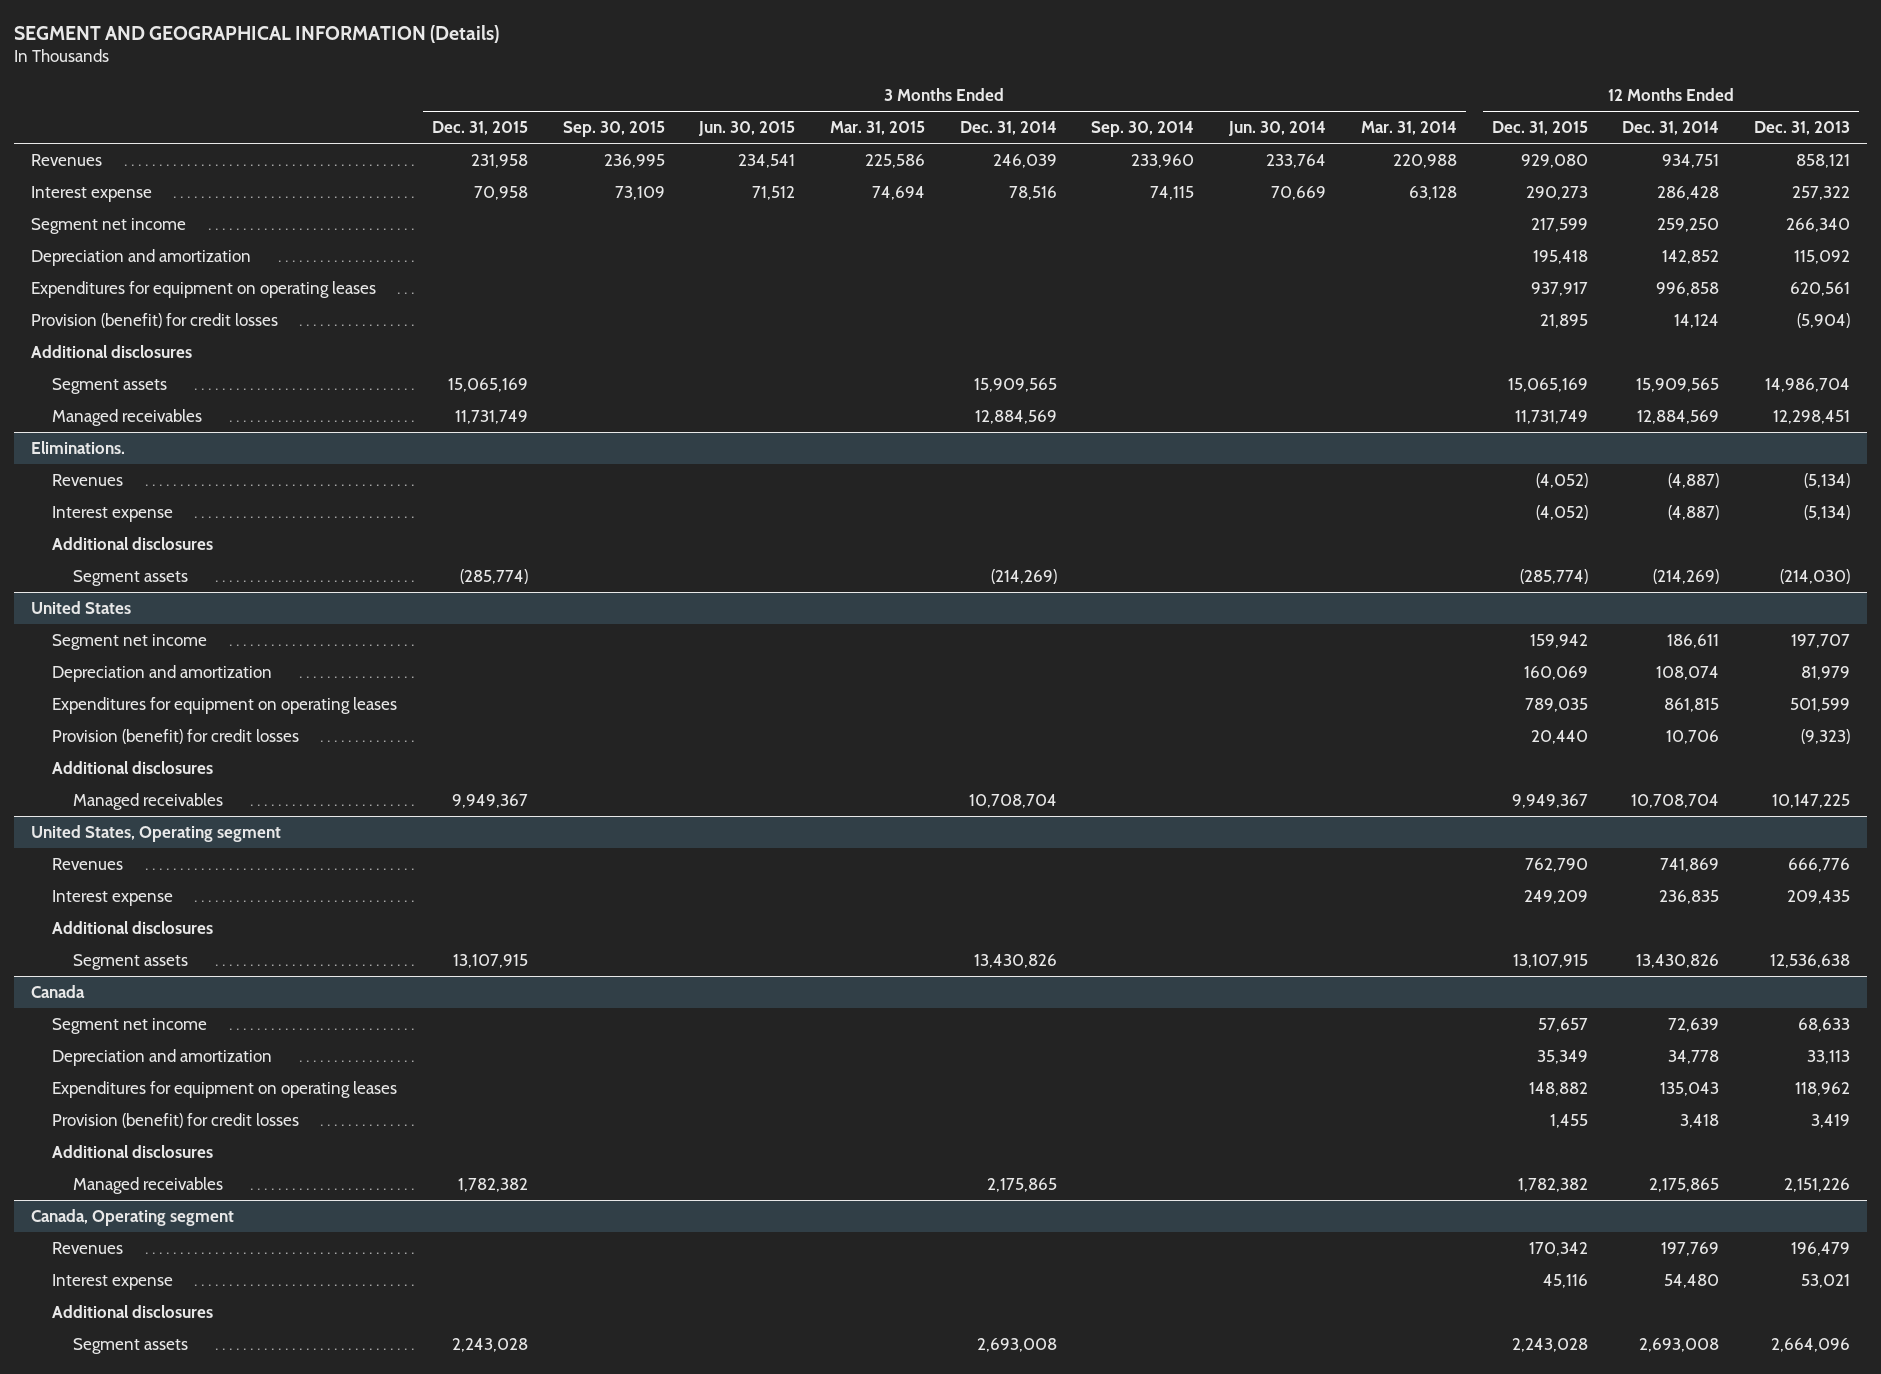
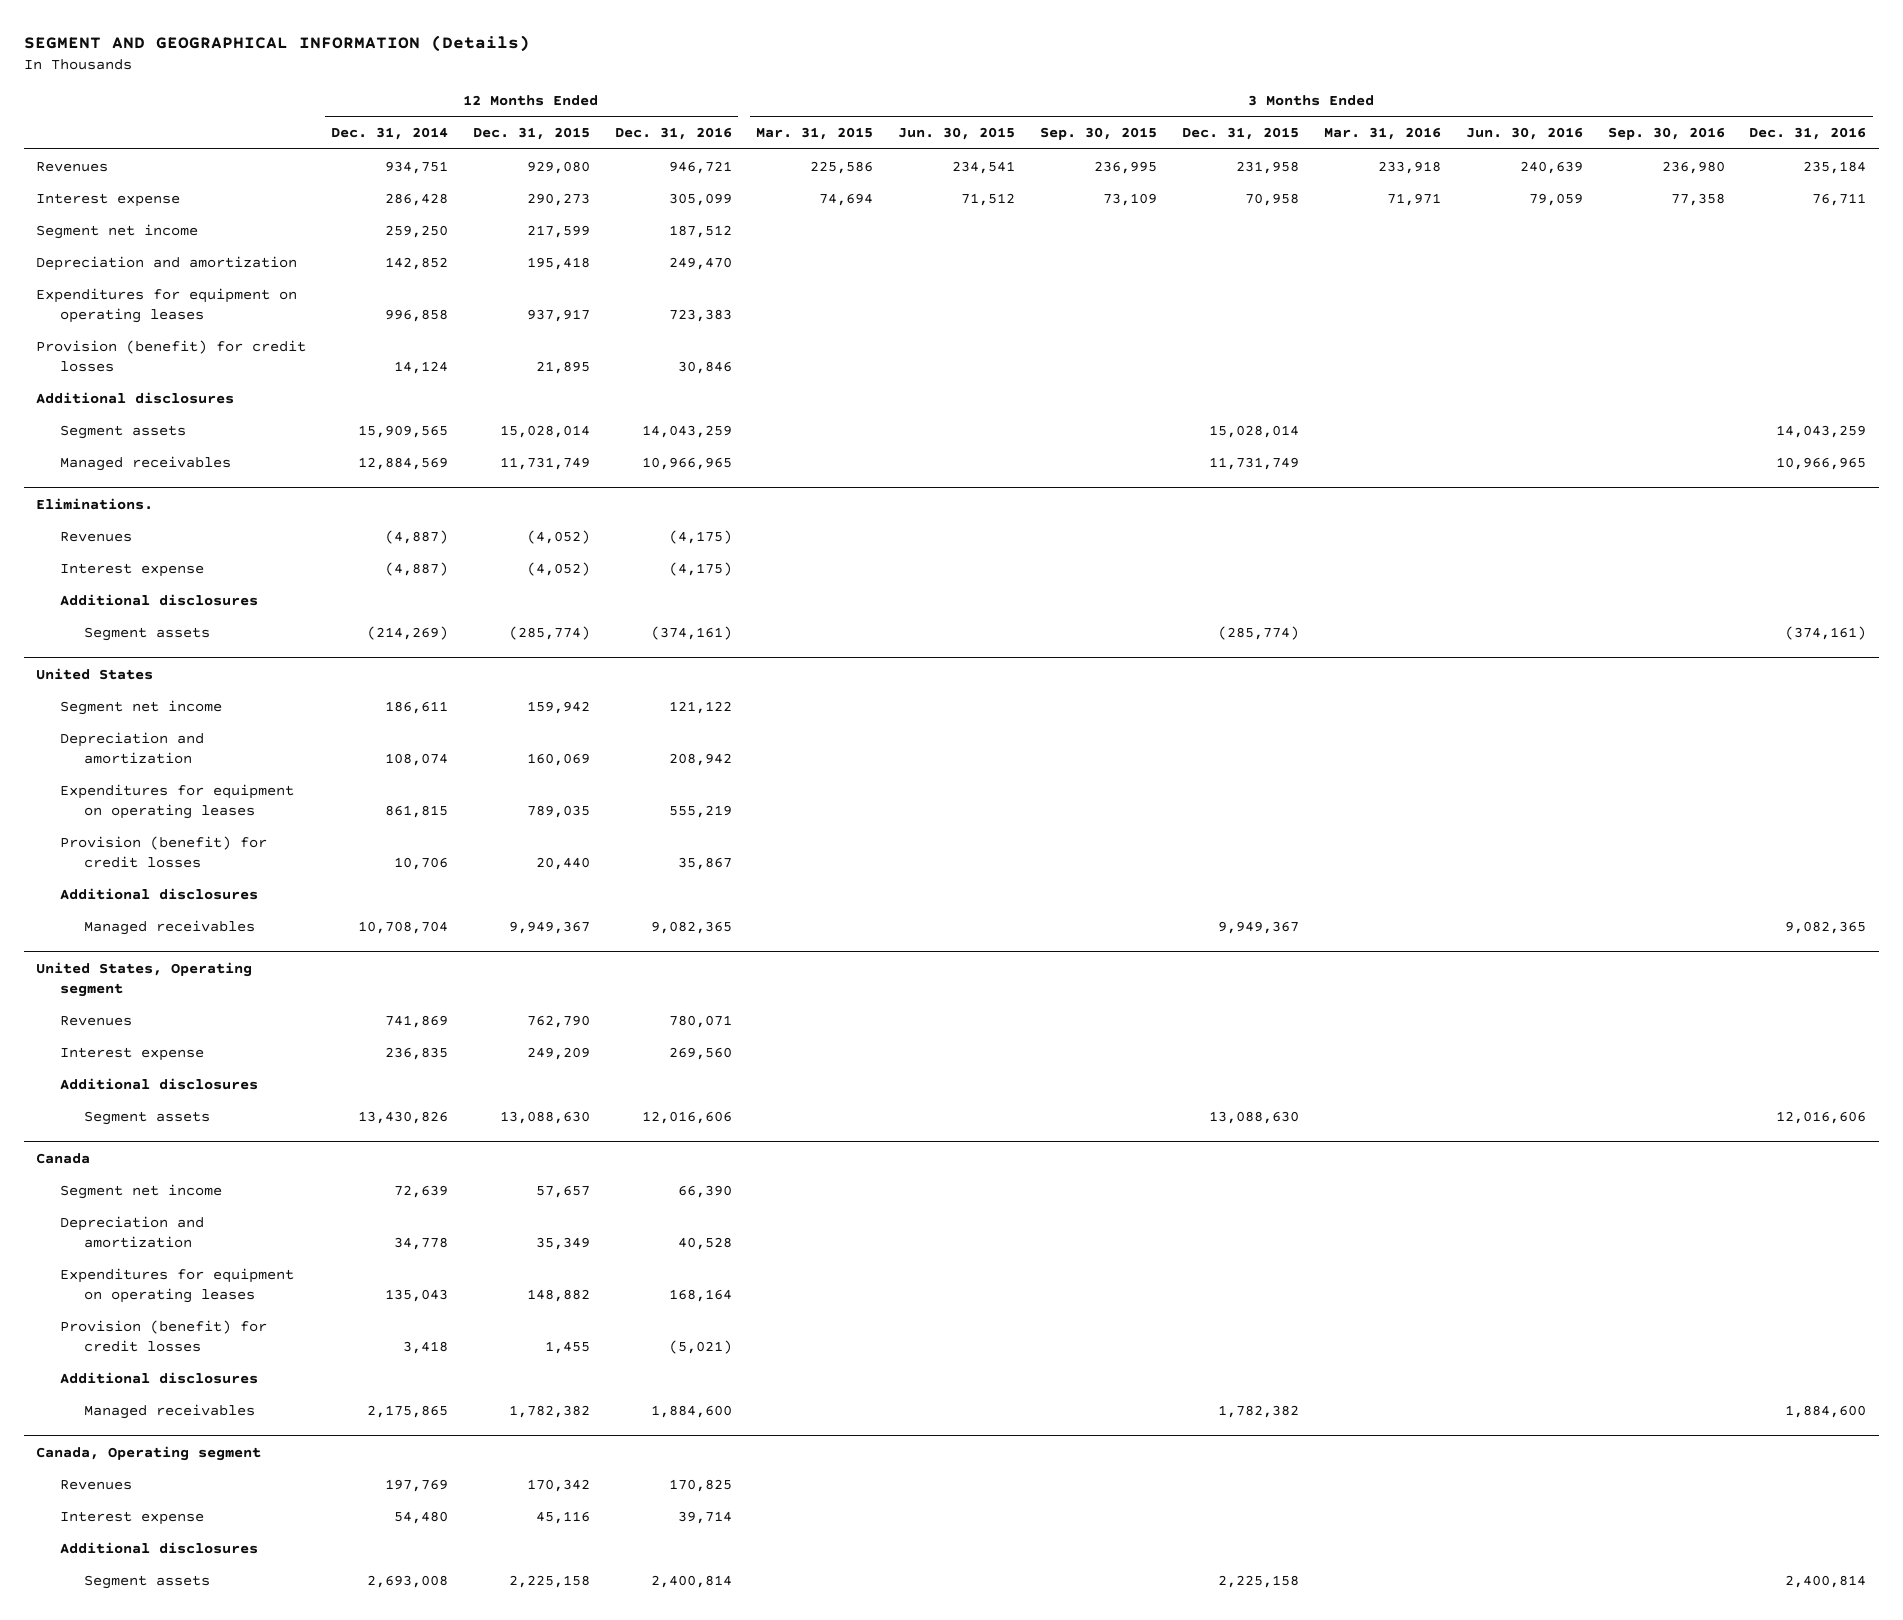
[959,121,1057,136] Dec. 31, 2014 -> none
[1091,121,1195,138] Sep. 30, 2014 -> none
[1228,121,1327,137] Jun. 30, 2014 -> none
[1360,121,1457,136] Mar. 31, 2014 -> none
[1754,121,1851,136] Dec. 31, 2013 -> none
none -> [614,127,732,141] Dec. 31, 2016
none -> [1323,127,1441,141] Mar. 31, 2016
none -> [1465,127,1583,141] Jun. 30, 2016
none -> [1607,127,1725,141] Sep. 30, 2016
none -> [1749,127,1867,141] Dec. 31, 2016
[447,377,528,392] 15,065,169 -> [1209,424,1300,438] 15,028,014
[1507,377,1588,392] 15,065,169 -> [499,424,590,438] 15,028,014
[452,953,528,968] 13,107,915 -> [1209,1110,1300,1124] 13,088,630
[1512,953,1588,968] 13,107,915 -> [499,1110,590,1124] 13,088,630
[451,1337,528,1352] 2,243,028 -> [1218,1574,1300,1588] 2,225,158
[1511,1337,1588,1352] 2,243,028 -> [508,1574,590,1588] 2,225,158

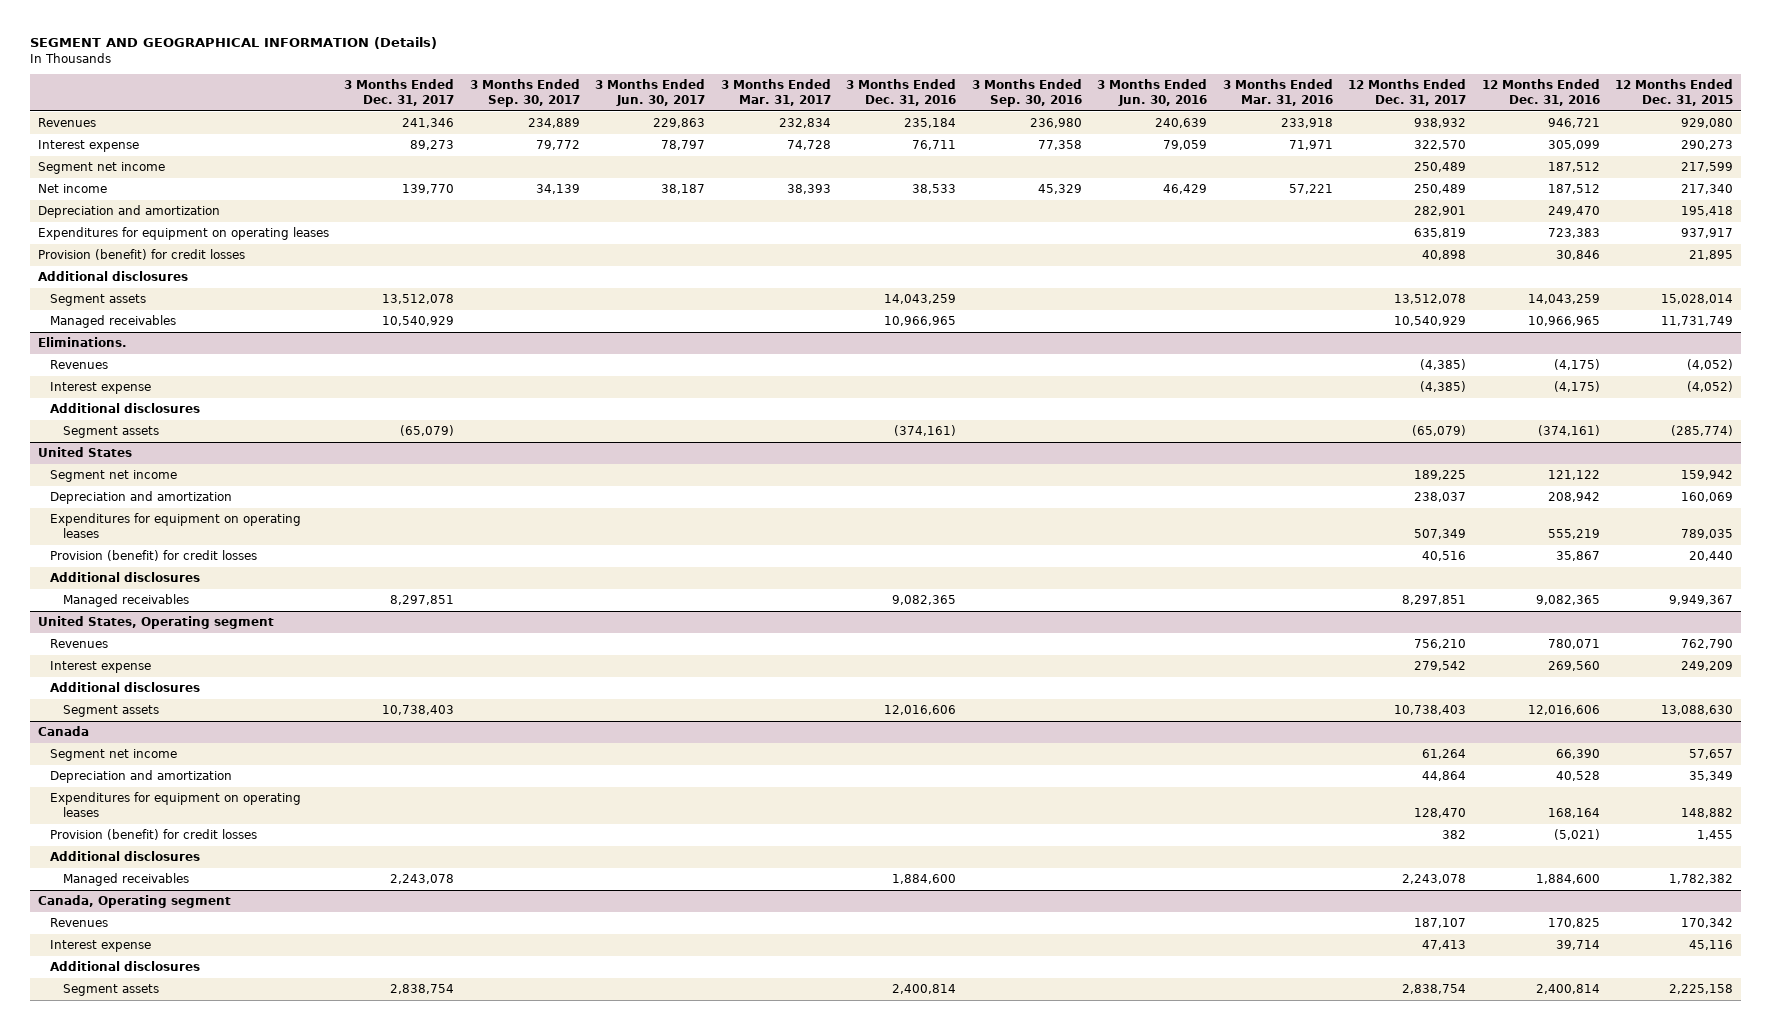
[330,127,448,141] Dec. 31, 2014 -> none
[756,127,874,141] Mar. 31, 2015 -> none
[898,127,1016,141] Jun. 30, 2015 -> none
[1040,127,1158,141] Sep. 30, 2015 -> none
[1182,127,1300,141] Dec. 31, 2015 -> none
none -> [344,79,455,106] 3 Months Ended Dec. 31, 2017
none -> [469,79,580,107] 3 Months Ended Sep. 30, 2017
none -> [595,79,706,106] 3 Months Ended Jun. 30, 2017
none -> [720,79,831,106] 3 Months Ended Mar. 31, 2017
none -> [1348,79,1467,106] 12 Months Ended Dec. 31, 2017
none -> [37,184,107,194] Net income

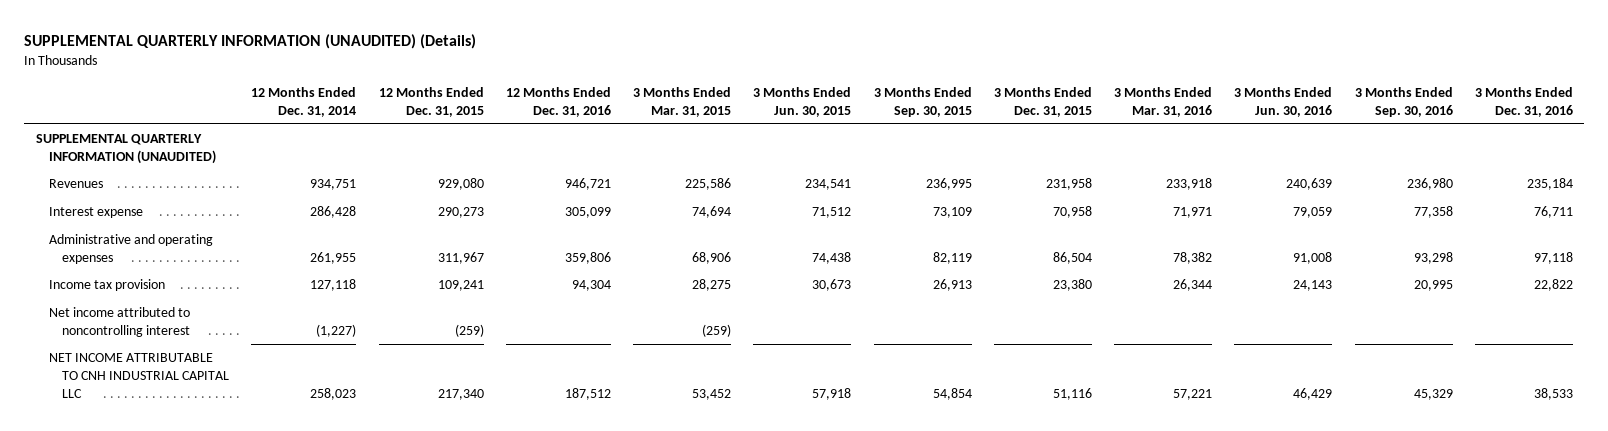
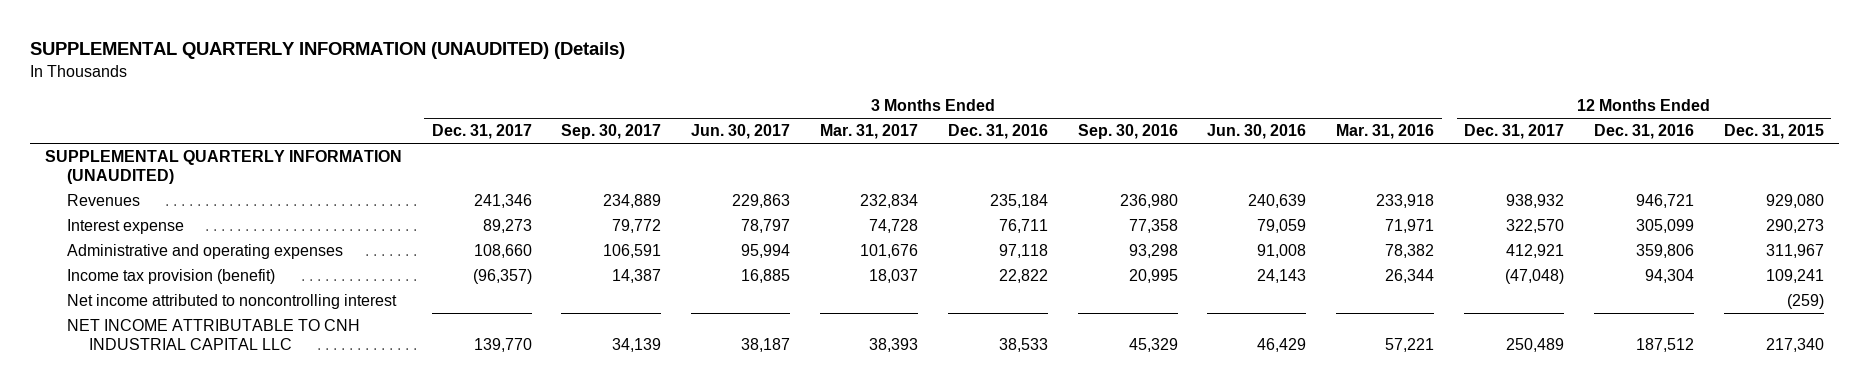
[251,86,357,117] 12 Months Ended Dec. 31, 2014 -> none
[633,86,732,117] 3 Months Ended Mar. 31, 2015 -> none
[753,86,852,117] 3 Months Ended Jun. 30, 2015 -> none
[873,86,972,117] 3 Months Ended Sep. 30, 2015 -> none
[993,86,1092,117] 3 Months Ended Dec. 31, 2015 -> none
none -> [431,124,532,140] Dec. 31, 2017
none -> [561,124,662,140] Sep. 30, 2017
none -> [691,124,791,140] Jun. 30, 2017
none -> [820,124,919,140] Mar. 31, 2017
none -> [1464,124,1565,140] Dec. 31, 2017
[48,279,165,292] Income tax provision -> [66,269,275,285] Income tax provision (benefit)

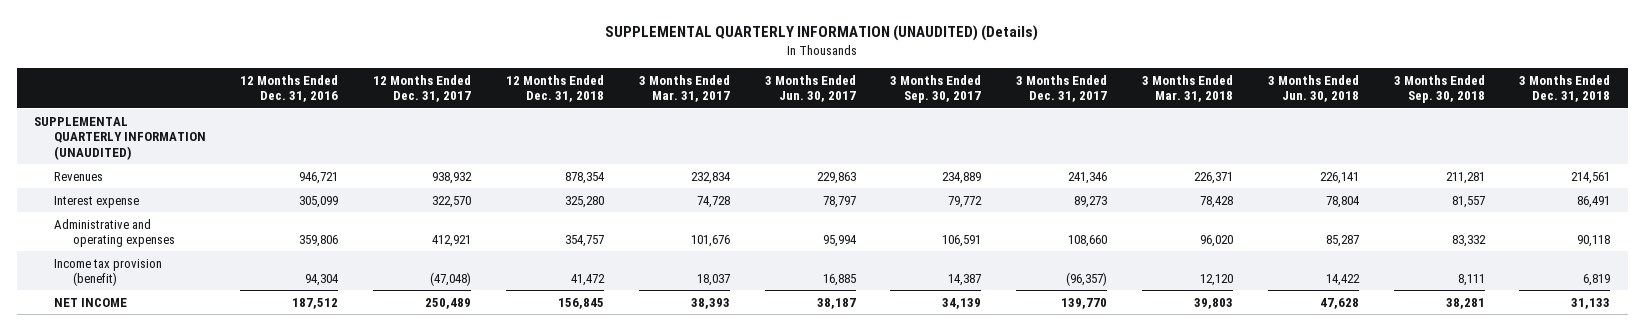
[947,124,1048,140] Dec. 31, 2016 -> none
[1077,124,1178,140] Sep. 30, 2016 -> none
[1207,124,1307,140] Jun. 30, 2016 -> none
[1336,124,1435,140] Mar. 31, 2016 -> none
[1723,124,1824,140] Dec. 31, 2015 -> none
none -> [506,75,605,103] 12 Months Ended Dec. 31, 2018
none -> [1141,75,1233,103] 3 Months Ended Mar. 31, 2018
none -> [1267,75,1359,103] 3 Months Ended Jun. 30, 2018
none -> [1393,75,1485,104] 3 Months Ended Sep. 30, 2018
none -> [1519,75,1611,103] 3 Months Ended Dec. 31, 2018
[66,294,397,310] Net income attributed to noncontrolling interest -> none
[66,319,360,351] NET INCOME ATTRIBUTABLE TO CNH INDUSTRIAL CAPITAL LLC -> [53,297,127,307] NET INCOME

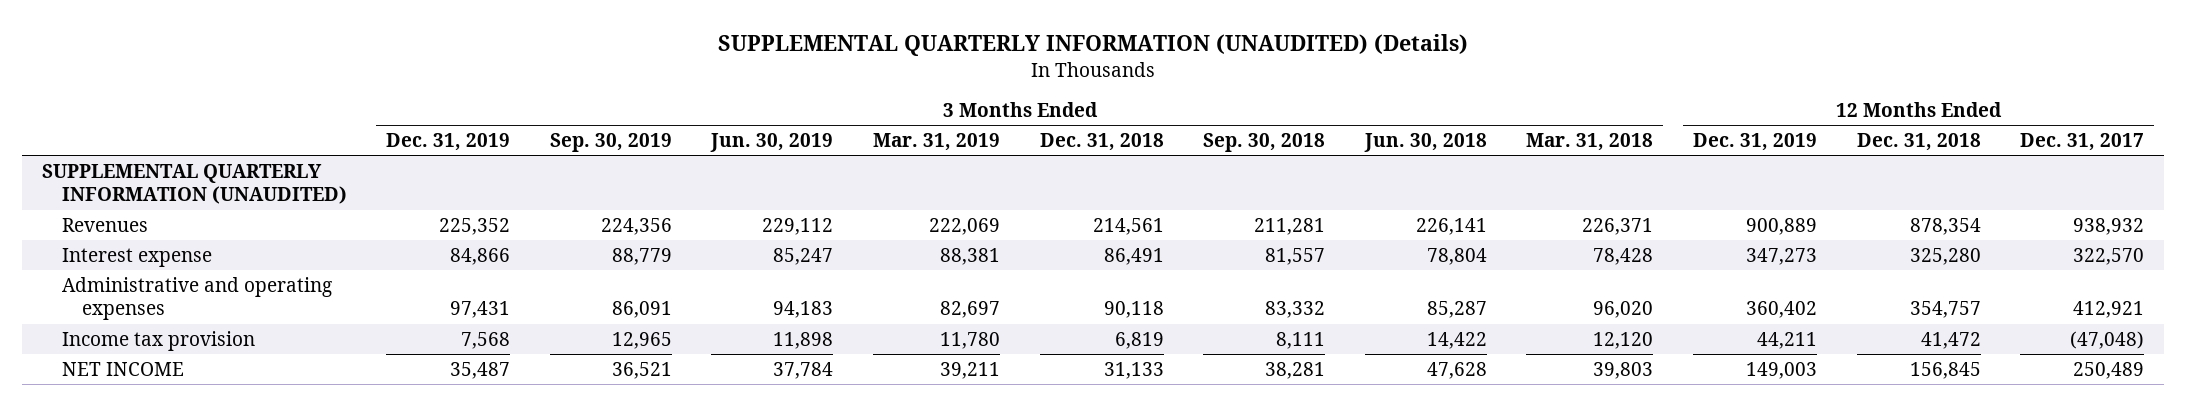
[240,75,339,103] 12 Months Ended Dec. 31, 2016 -> none
[638,75,730,103] 3 Months Ended Mar. 31, 2017 -> none
[764,75,856,103] 3 Months Ended Jun. 30, 2017 -> none
[890,75,982,104] 3 Months Ended Sep. 30, 2017 -> none
[1016,75,1108,103] 3 Months Ended Dec. 31, 2017 -> none
none -> [386,133,511,152] Dec. 31, 2019
none -> [549,133,672,153] Sep. 30, 2019
none -> [710,133,834,153] Jun. 30, 2019
none -> [873,133,1001,152] Mar. 31, 2019
none -> [1692,133,1817,152] Dec. 31, 2019
[53,258,162,287] Income tax provision (benefit) -> [61,330,255,351] Income tax provision

